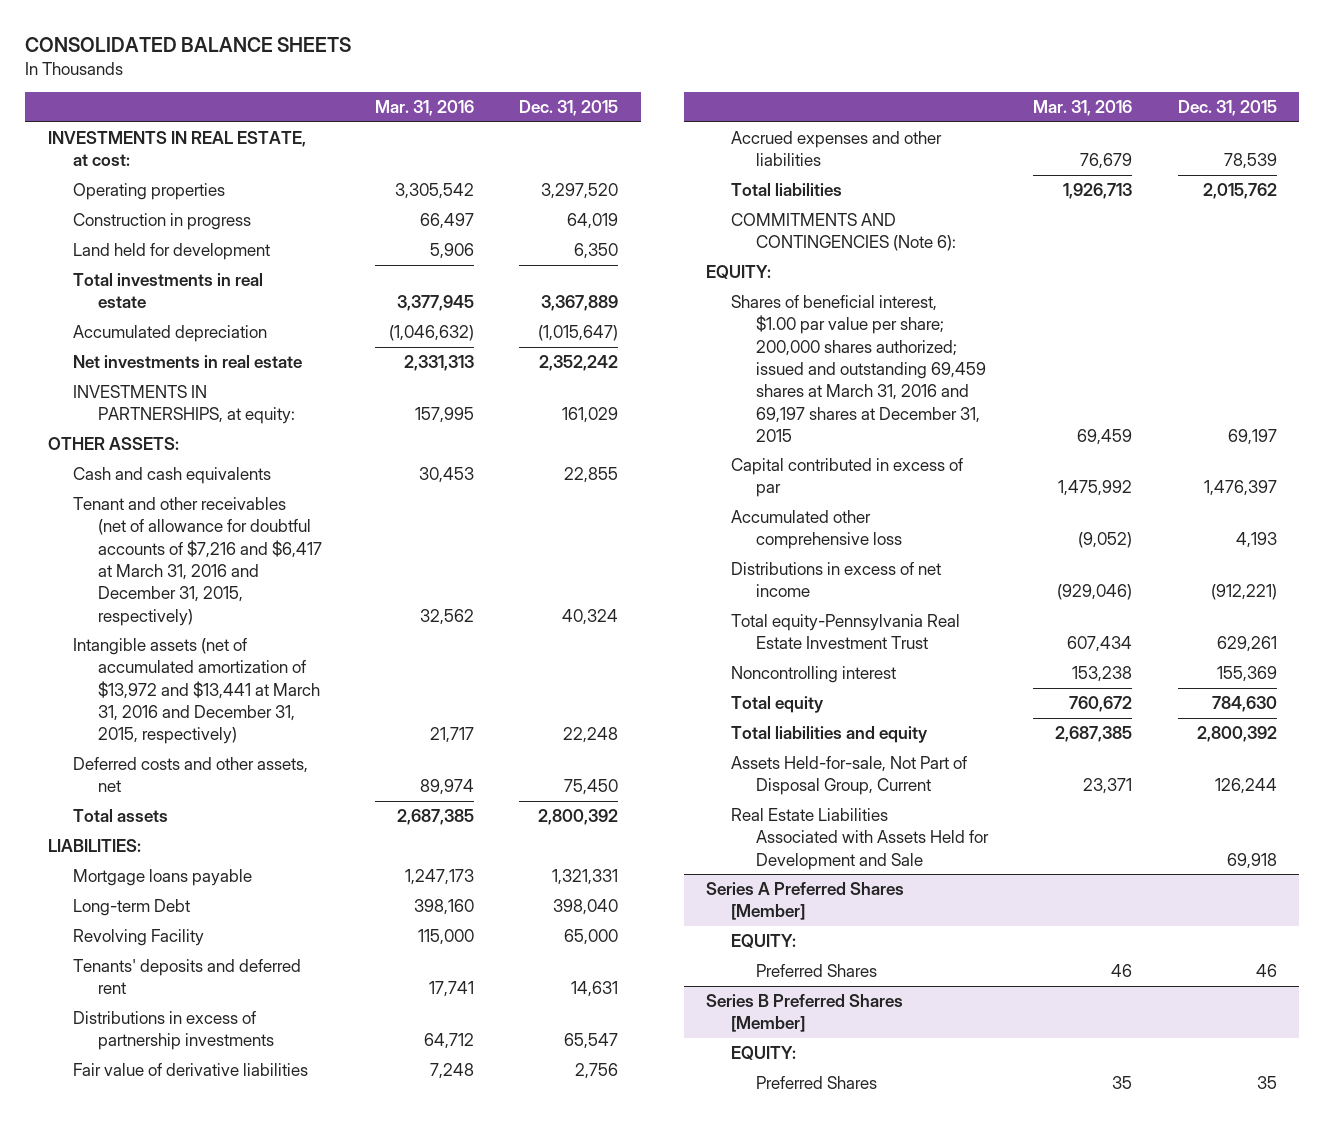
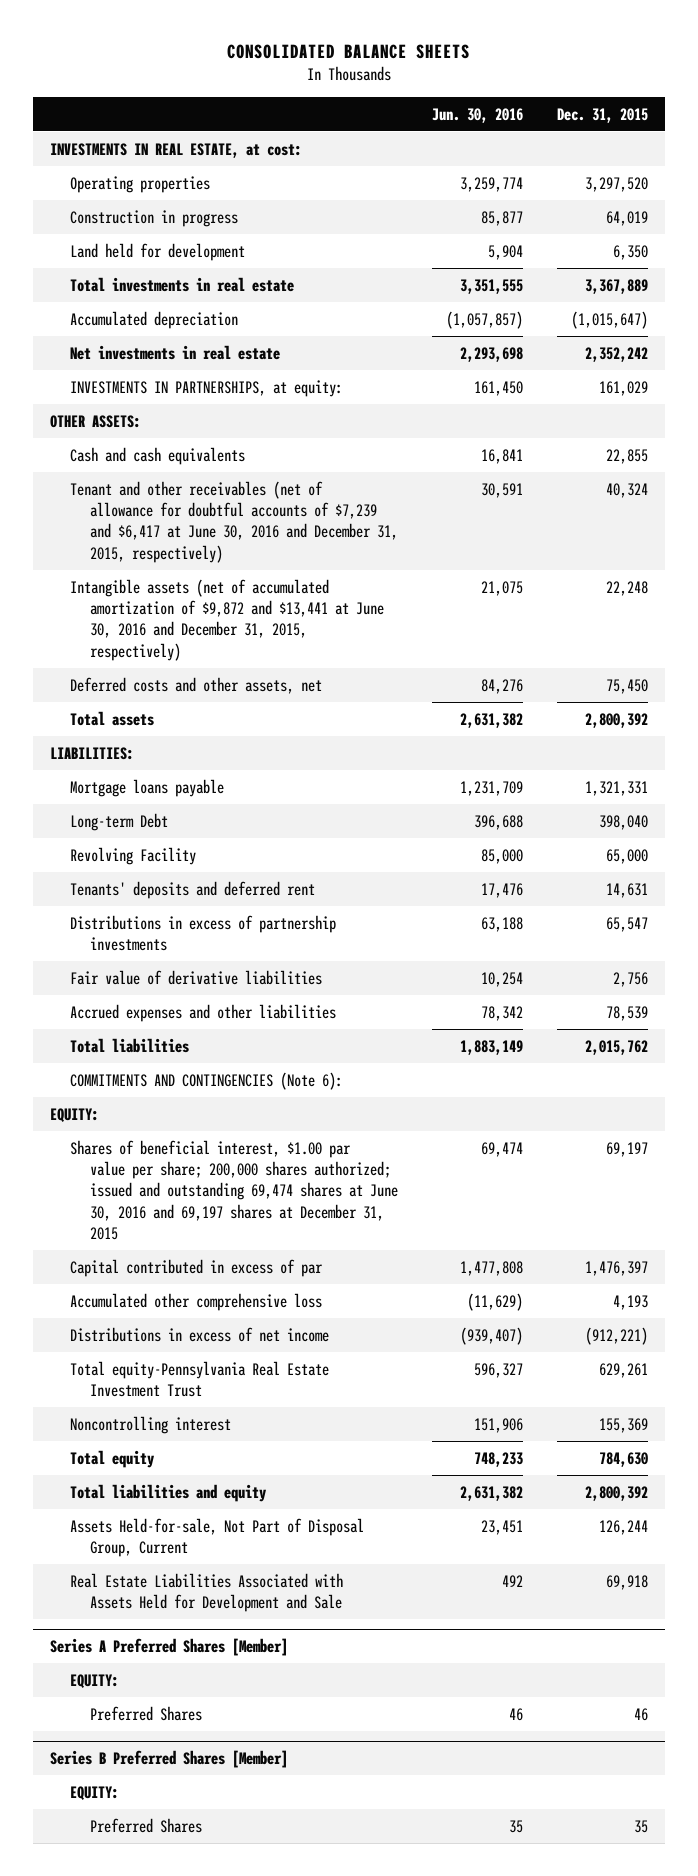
[374,100,474,117] Mar. 31, 2016 -> none
none -> [432,107,524,123] Jun. 30, 2016
[72,497,322,626] Tenant and other receivables (net of allowance for doubtful accounts of $7,216 and $6,417 at March 31, 2016 and December 31, 2015, respectively) -> [69,480,398,563] Tenant and other receivables (net of allowance for doubtful accounts of $7,239 and $6,417 at June 30, 2016 and December 31, 2015, respectively)
[72,638,320,745] Intangible assets (net of accumulated amortization of $13,972 and $13,441 at March 31, 2016 and December 31, 2015, respectively) -> [69,578,384,661] Intangible assets (net of accumulated amortization of $9,872 and $13,441 at June 30, 2016 and December 31, 2015, respectively)
[731,295,986,442] Shares of beneficial interest, $1.00 par value per share; 200,000 shares authorized; issued and outstanding 69,459 shares at March 31, 2016 and 69,197 shares at December 31, 2015 -> [69,1139,398,1240] Shares of beneficial interest, $1.00 par value per share; 200,000 shares authorized; issued and outstanding 69,474 shares at June 30, 2016 and 69,197 shares at December 31, 2015

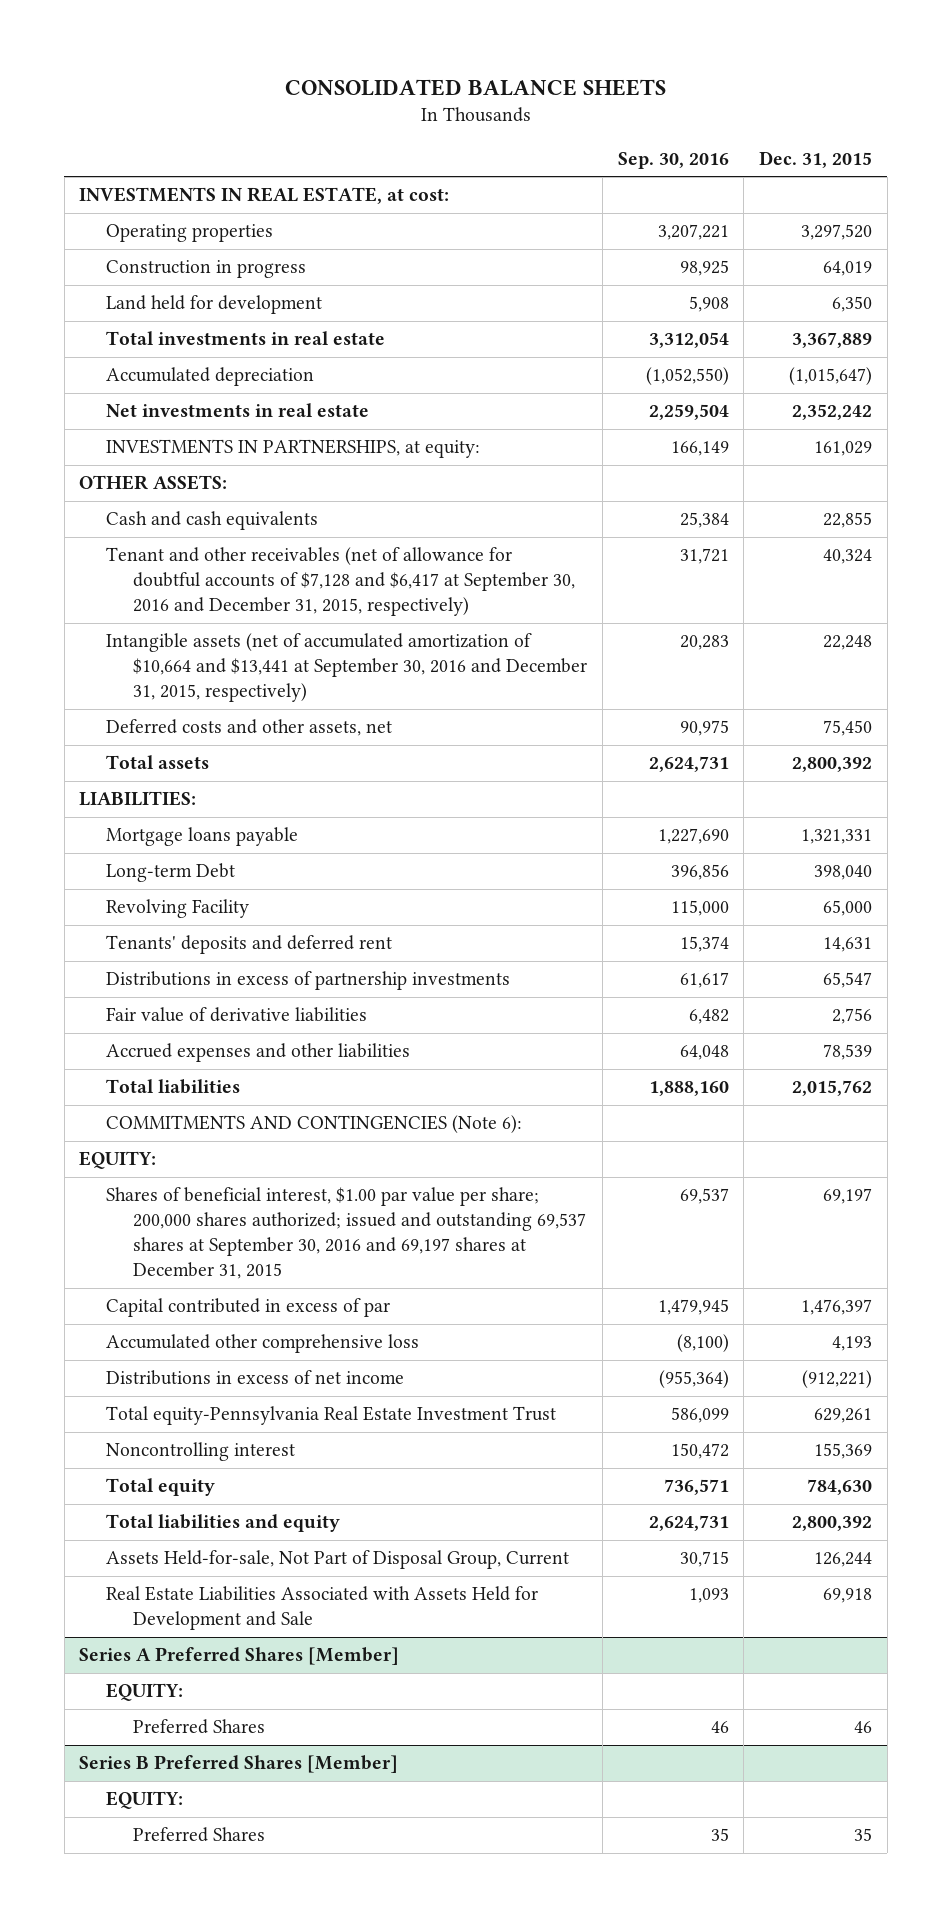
[432,107,524,123] Jun. 30, 2016 -> none
none -> [617,151,729,169] Sep. 30, 2016
[69,480,398,563] Tenant and other receivables (net of allowance for doubtful accounts of $7,239 and $6,417 at June 30, 2016 and December 31, 2015, respectively) -> [106,547,576,617] Tenant and other receivables (net of allowance for doubtful accounts of $7,128 and $6,417 at September 30, 2016 and December 31, 2015, respectively)
[69,578,384,661] Intangible assets (net of accumulated amortization of $9,872 and $13,441 at June 30, 2016 and December 31, 2015, respectively) -> [106,633,588,703] Intangible assets (net of accumulated amortization of $10,664 and $13,441 at September 30, 2016 and December 31, 2015, respectively)
[69,1139,398,1240] Shares of beneficial interest, $1.00 par value per share; 200,000 shares authorized; issued and outstanding 69,474 shares at June 30, 2016 and 69,197 shares at December 31, 2015 -> [106,1187,587,1279] Shares of beneficial interest, $1.00 par value per share; 200,000 shares authorized; issued and outstanding 69,537 shares at September 30, 2016 and 69,197 shares at December 31, 2015

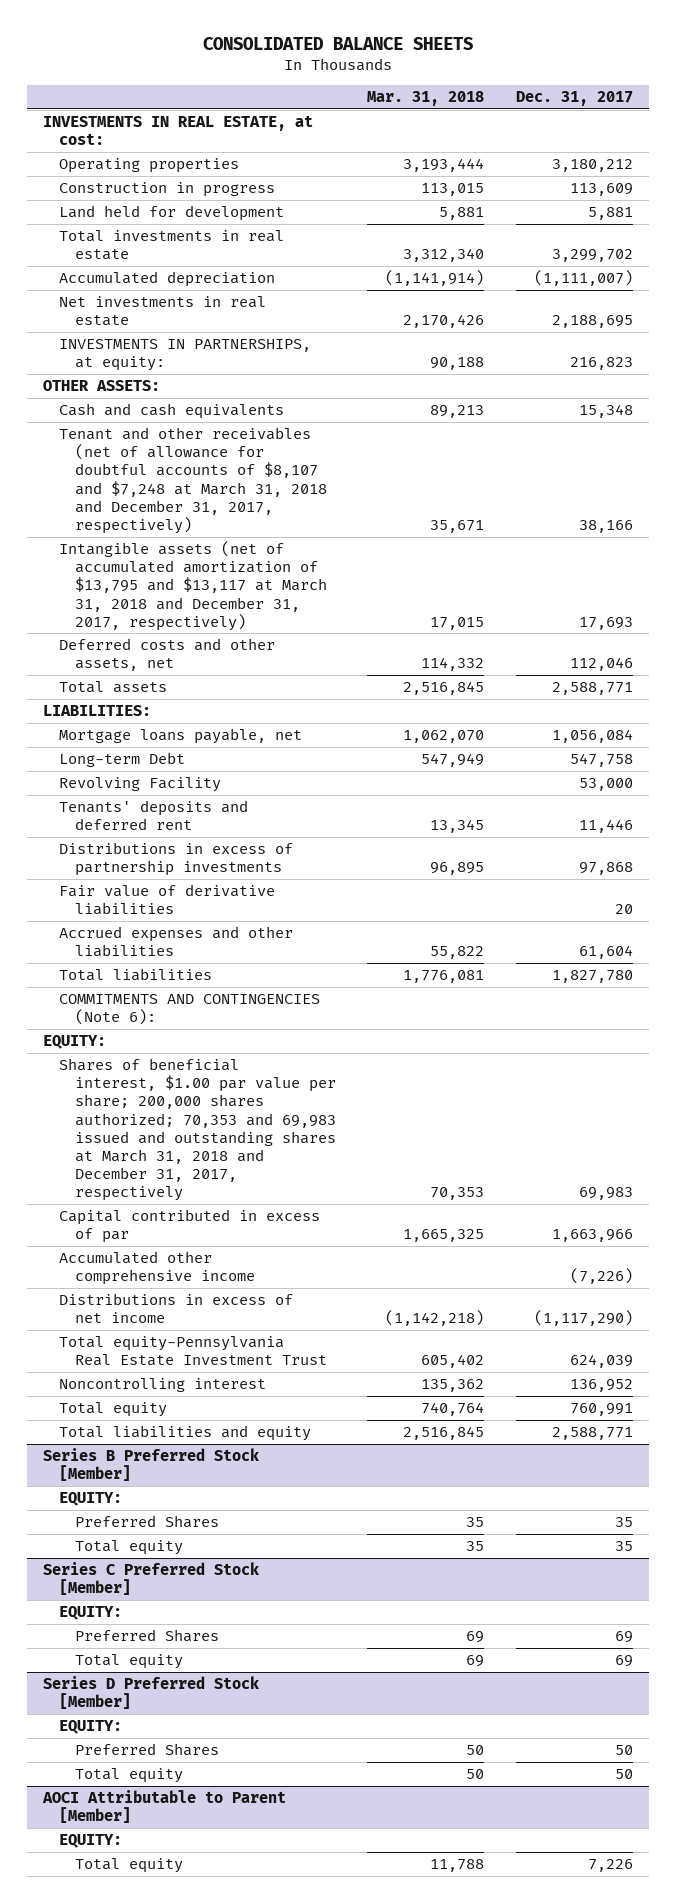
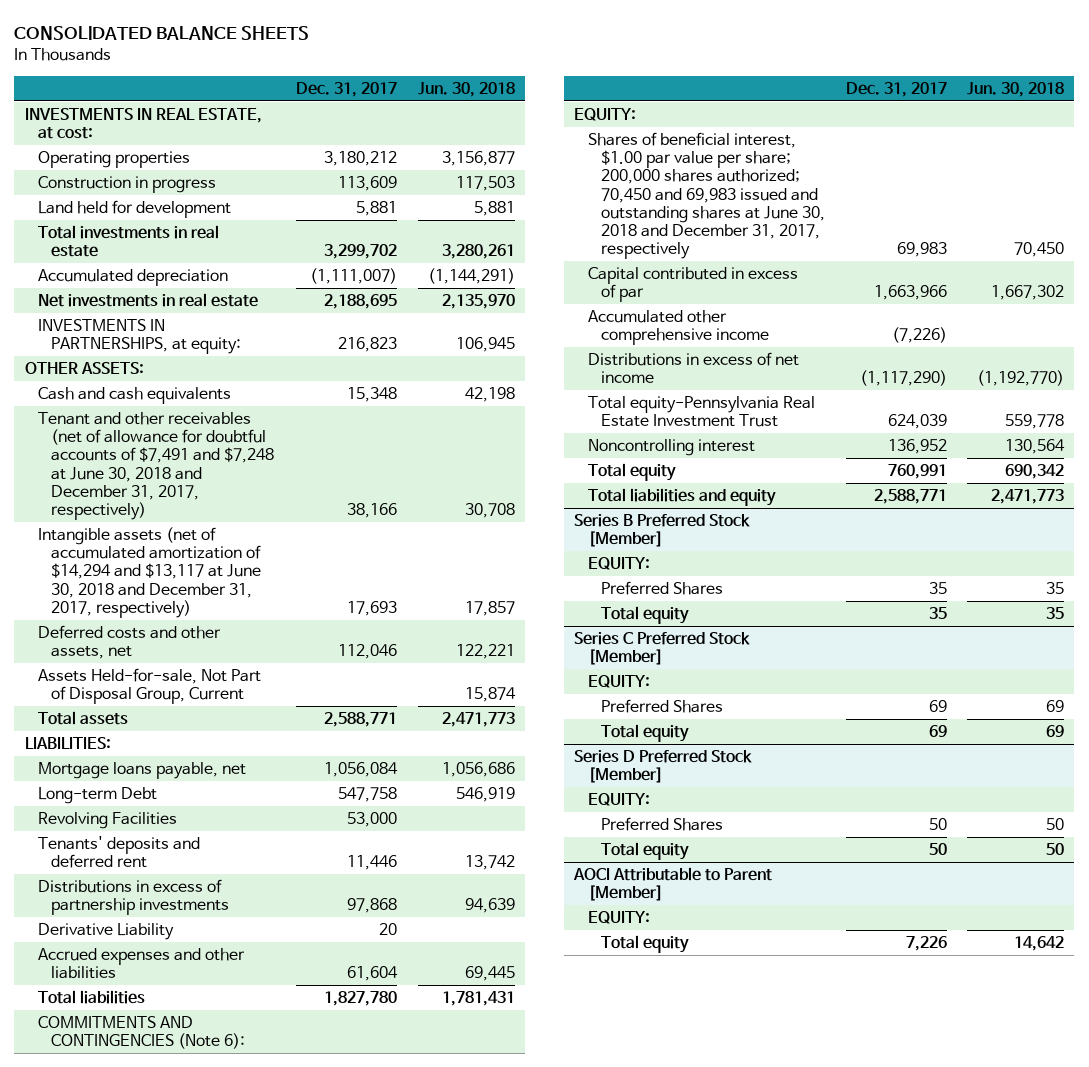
[367,91,485,107] Mar. 31, 2018 -> none
none -> [417,81,515,97] Jun. 30, 2018
[58,427,327,535] Tenant and other receivables (net of allowance for doubtful accounts of $8,107 and $7,248 at March 31, 2018 and December 31, 2017, respectively) -> [38,412,275,520] Tenant and other receivables (net of allowance for doubtful accounts of $7,491 and $7,248 at June 30, 2018 and December 31, 2017, respectively)
[58,541,327,631] Intangible assets (net of accumulated amortization of $13,795 and $13,117 at March 31, 2018 and December 31, 2017, respectively) -> [38,527,262,618] Intangible assets (net of accumulated amortization of $14,294 and $13,117 at June 30, 2018 and December 31, 2017, respectively)
none -> [38,668,262,705] Assets Held-for-sale, Not Part of Disposal Group, Current
[58,777,221,793] Revolving Facility -> [38,812,178,830] Revolving Facilities
[58,884,275,916] Fair value of derivative liabilities -> [38,923,175,941] Derivative Liability
[58,1058,336,1202] Shares of beneficial interest, $1.00 par value per share; 200,000 shares authorized; 70,353 and 69,983 issued and outstanding shares at March 31, 2018 and December 31, 2017, respectively -> [587,132,826,259] Shares of beneficial interest, $1.00 par value per share; 200,000 shares authorized; 70,450 and 69,983 issued and outstanding shares at June 30, 2018 and December 31, 2017, respectively

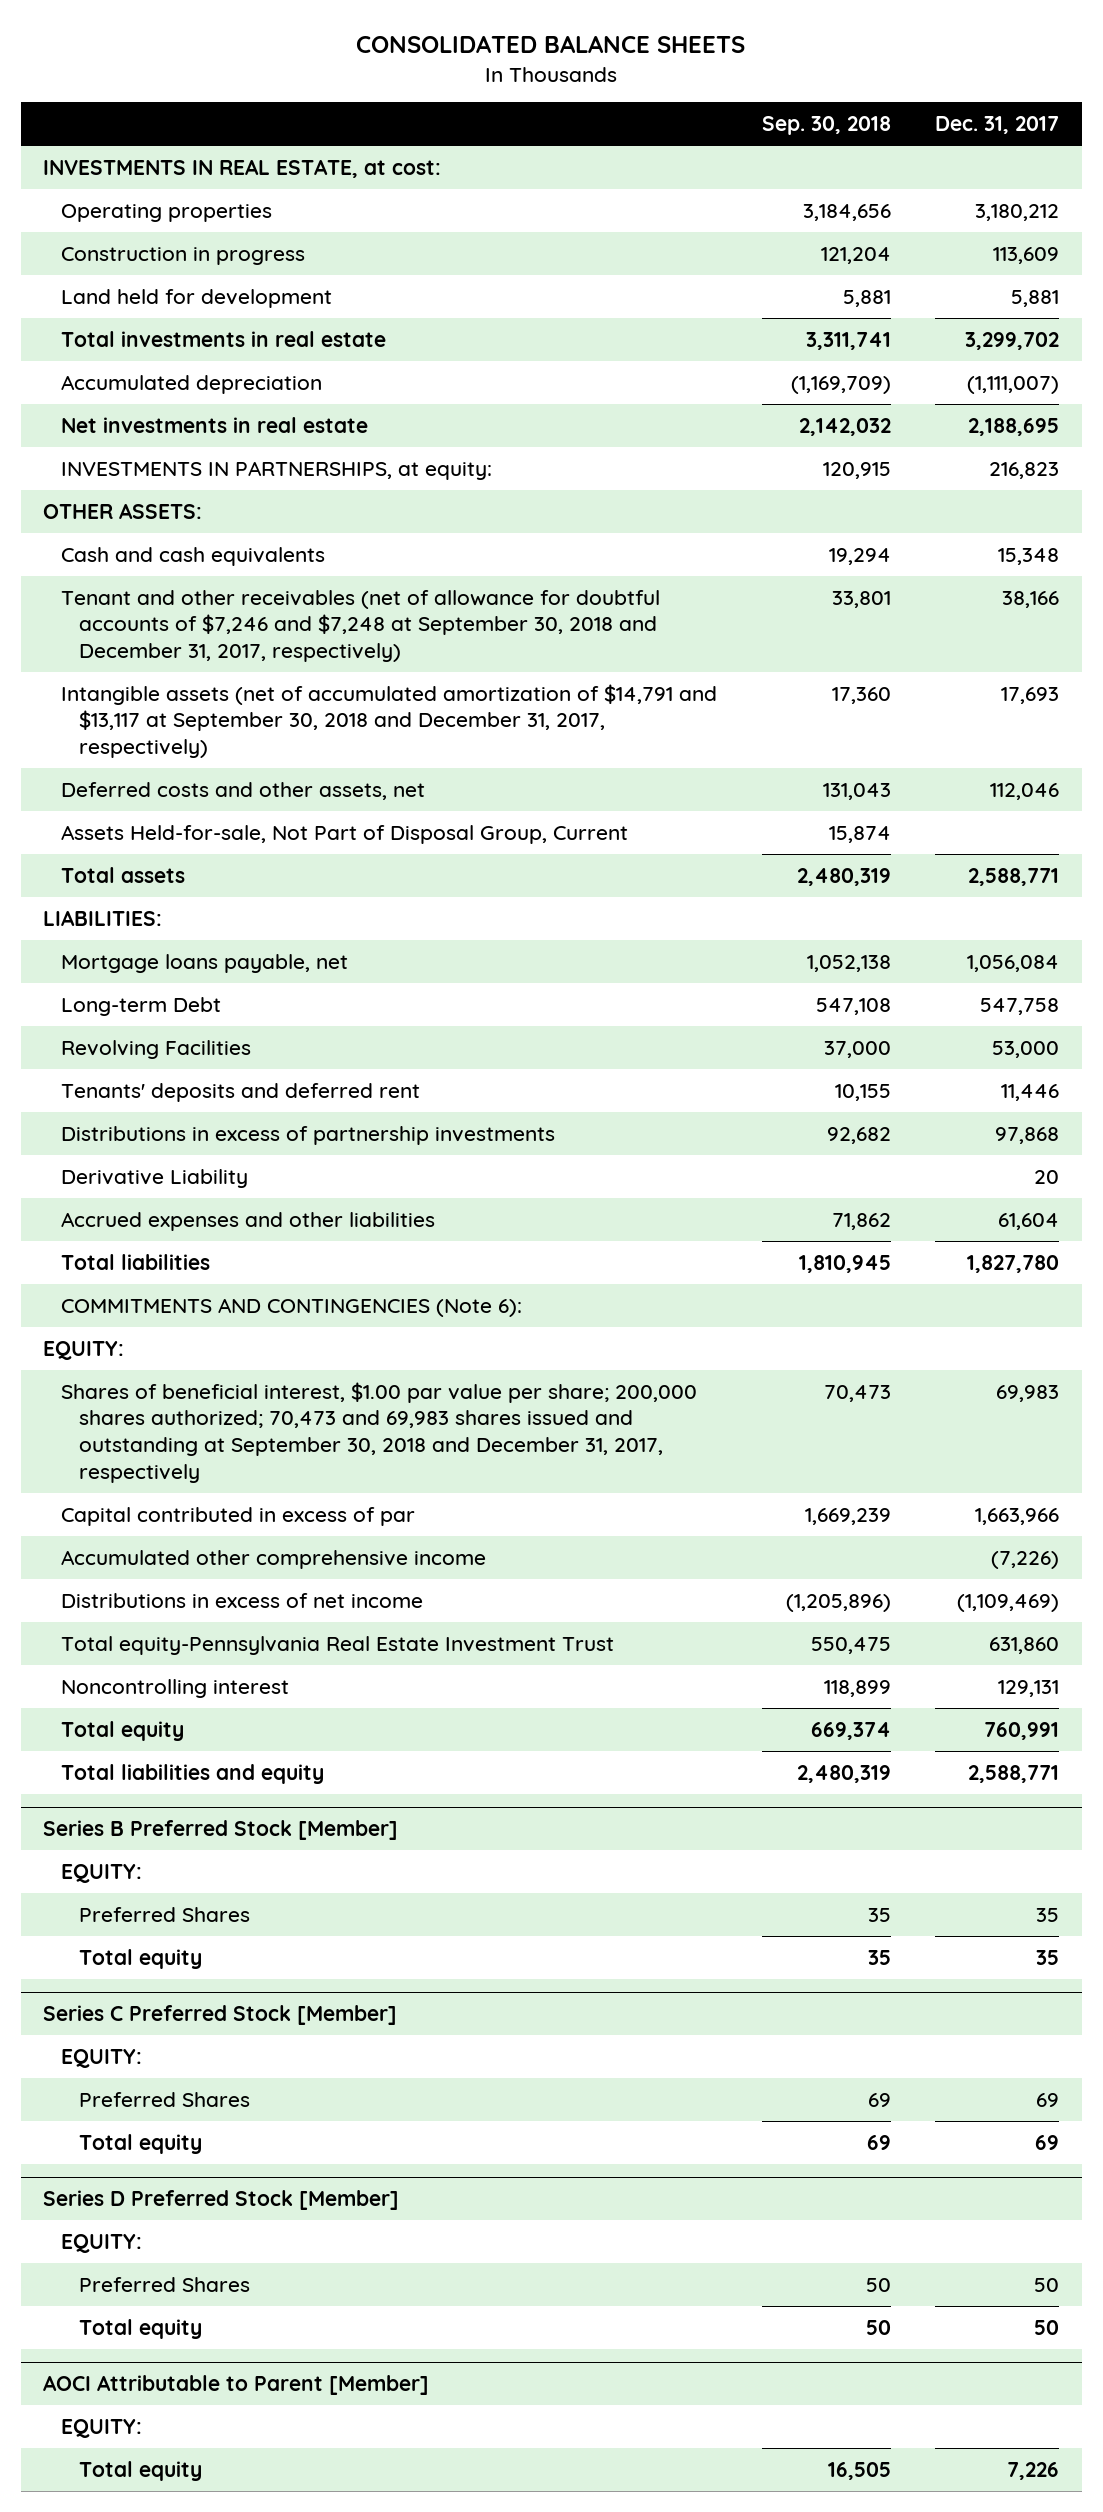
[417,81,515,97] Jun. 30, 2018 -> none
none -> [761,116,891,136] Sep. 30, 2018
[38,412,275,520] Tenant and other receivables (net of allowance for doubtful accounts of $7,491 and $7,248 at June 30, 2018 and December 31, 2017, respectively) -> [61,589,661,663] Tenant and other receivables (net of allowance for doubtful accounts of $7,246 and $7,248 at September 30, 2018 and December 31, 2017, respectively)
[38,527,262,618] Intangible assets (net of accumulated amortization of $14,294 and $13,117 at June 30, 2018 and December 31, 2017, respectively) -> [61,683,718,759] Intangible assets (net of accumulated amortization of $14,791 and $13,117 at September 30, 2018 and December 31, 2017, respectively)
[587,132,826,259] Shares of beneficial interest, $1.00 par value per share; 200,000 shares authorized; 70,450 and 69,983 issued and outstanding shares at June 30, 2018 and December 31, 2017, respectively -> [61,1381,698,1483] Shares of beneficial interest, $1.00 par value per share; 200,000 shares authorized; 70,473 and 69,983 shares issued and outstanding at September 30, 2018 and December 31, 2017, respectively
[859,370,947,387] (1,117,290) -> [957,1593,1060,1612] (1,109,469)
[887,414,947,430] 624,039 -> [989,1636,1060,1654] 631,860
[887,439,947,455] 136,952 -> [998,1679,1060,1697] 129,131

